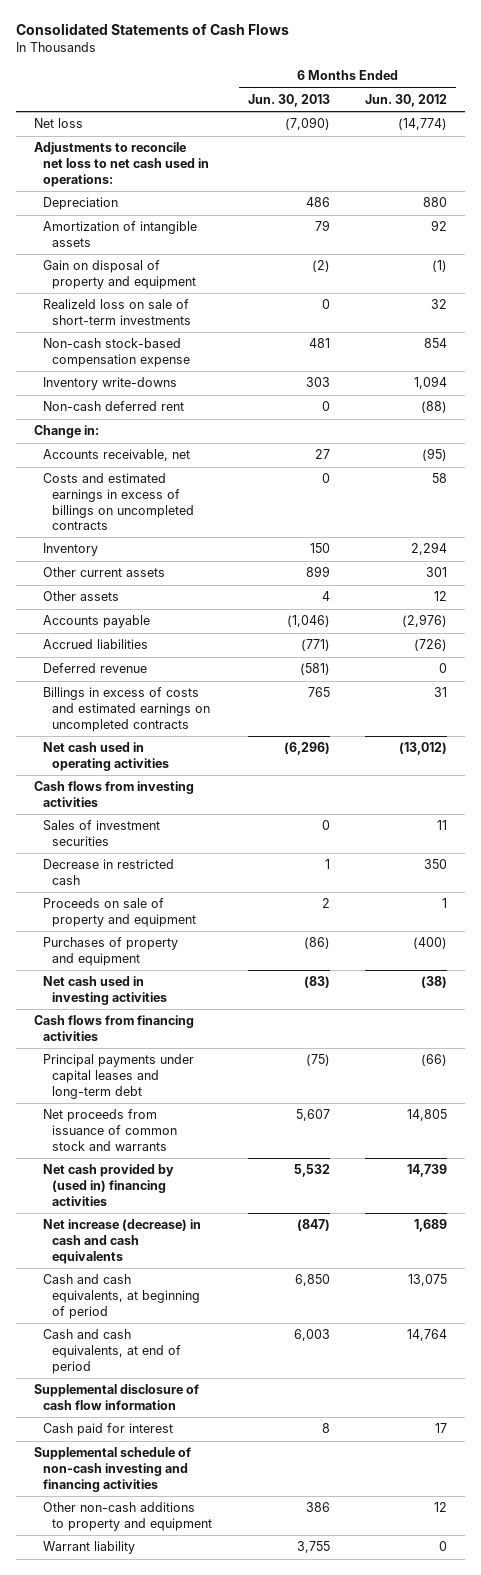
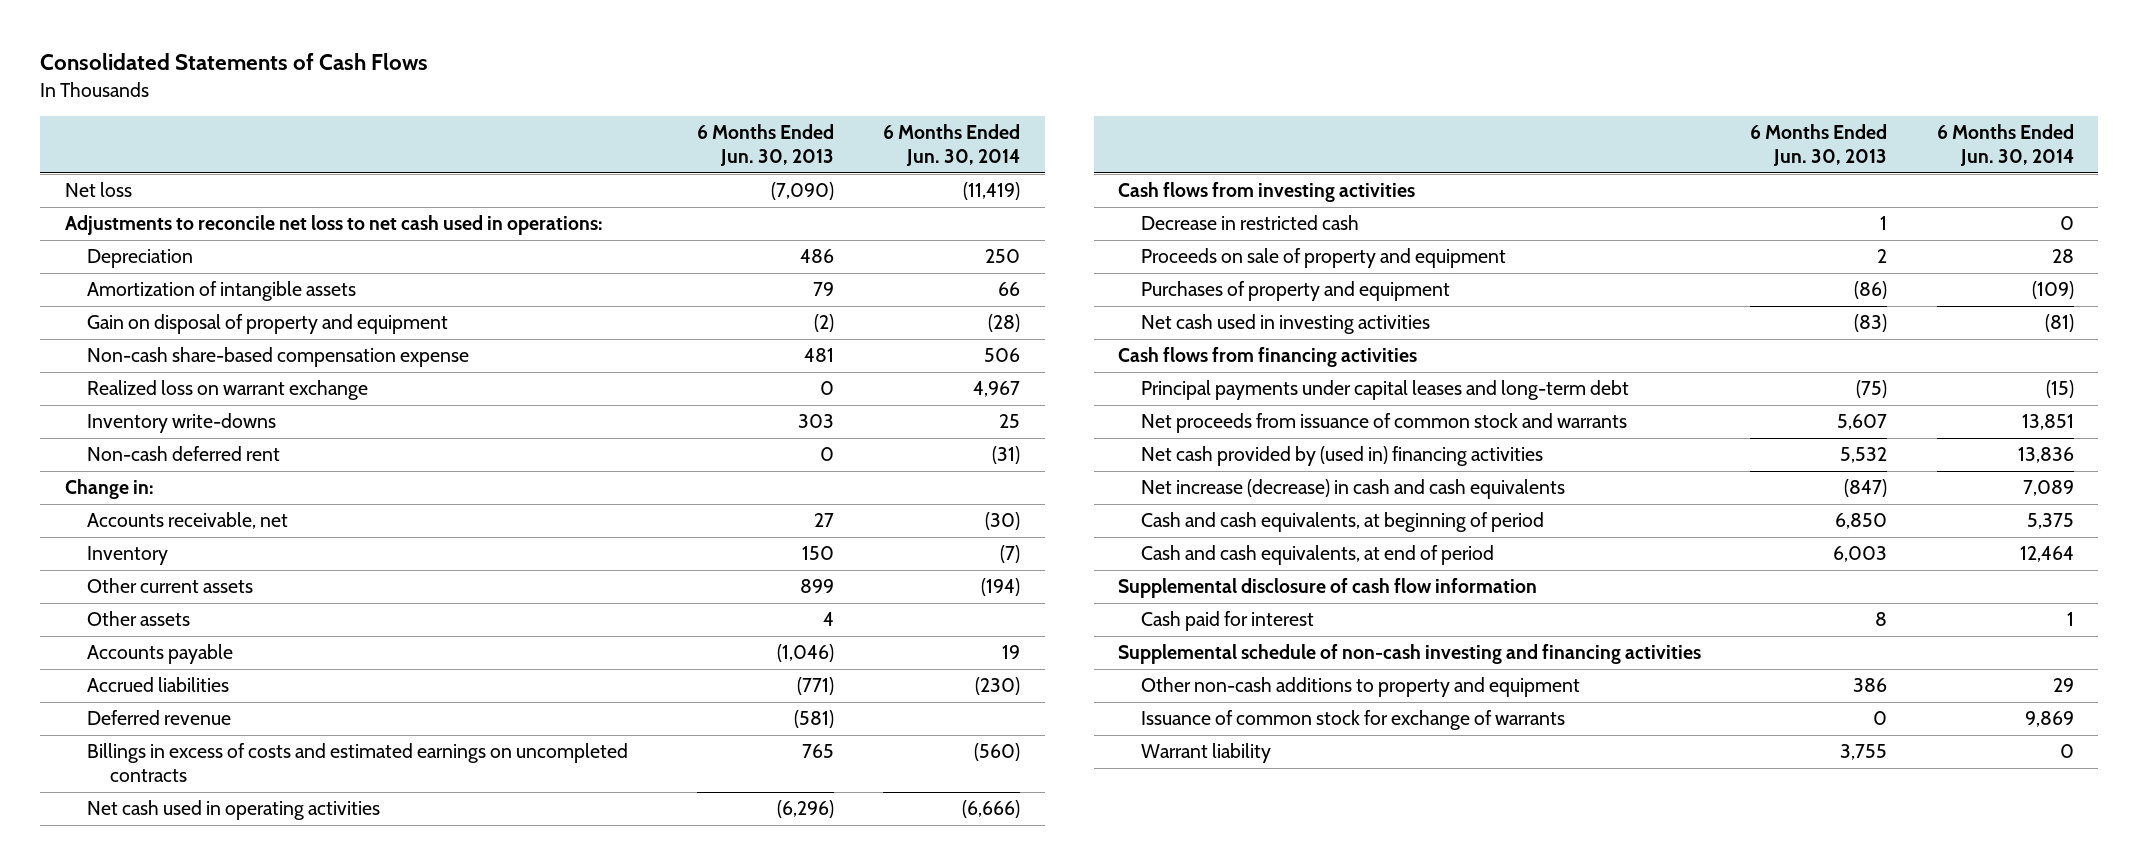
[365,94,448,108] Jun. 30, 2012 -> none
none -> [883,124,1021,167] 6 Months Ended Jun. 30, 2014
[42,299,192,325] Realizeld loss on sale of short-term investments -> none
[42,338,191,367] Non-cash stock-based compensation expense -> [87,347,470,368] Non-cash share-based compensation expense
none -> [87,380,369,401] Realized loss on warrant exchange
[42,473,195,531] Costs and estimated earnings in excess of billings on uncompleted contracts -> none
[42,820,160,846] Sales of investment securities -> none
none -> [1140,710,1565,731] Issuance of common stock for exchange of warrants

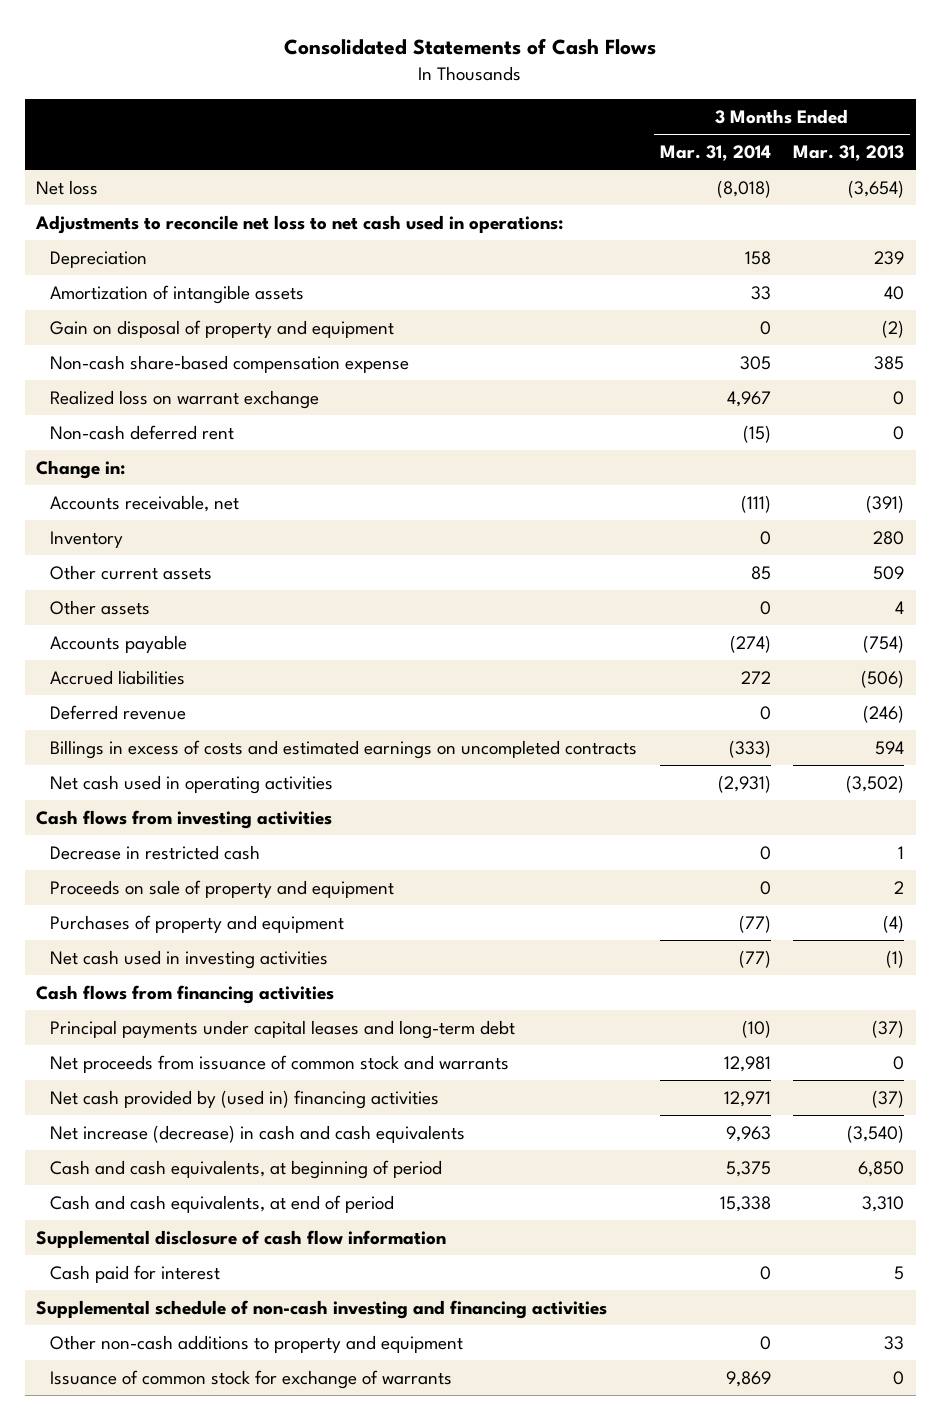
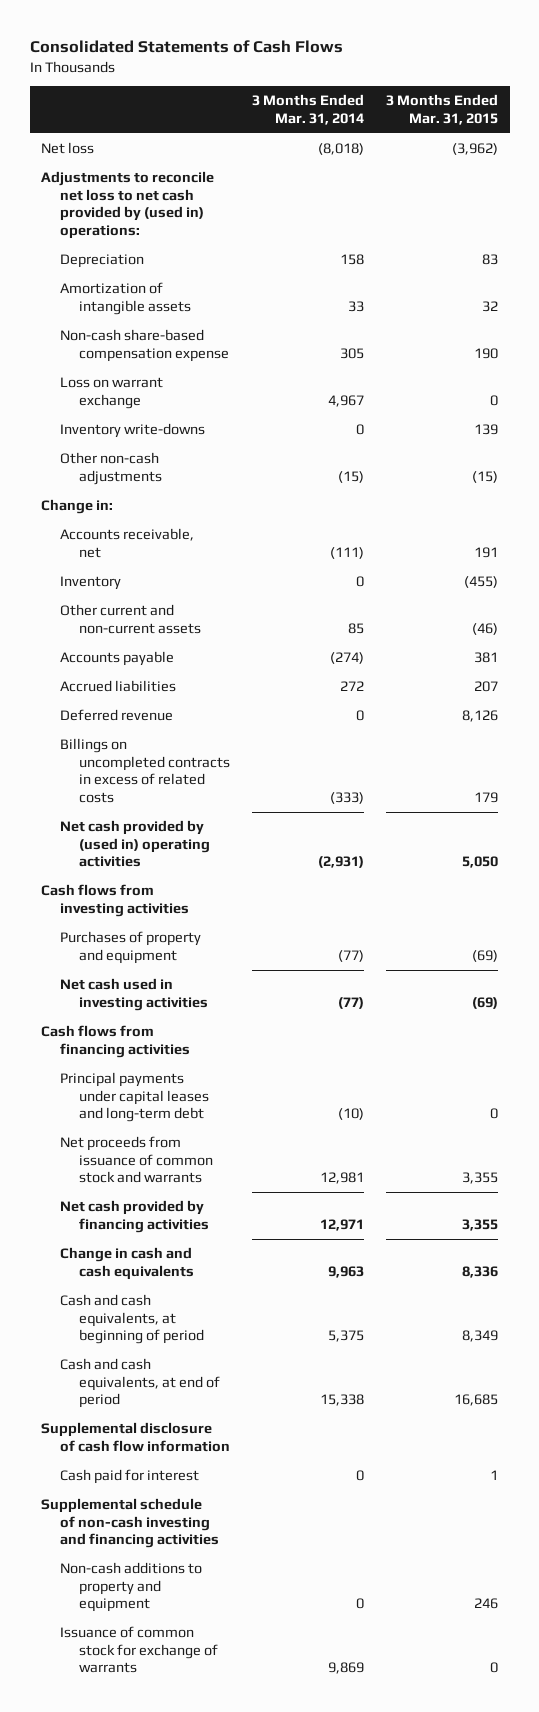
[793,144,905,161] Mar. 31, 2013 -> none
none -> [386,94,499,125] 3 Months Ended Mar. 31, 2015
[35,214,564,234] Adjustments to reconcile net loss to net cash used in operations: -> [41,171,215,239] Adjustments to reconcile net loss to net cash provided by (used in) operations:
[49,319,394,338] Gain on disposal of property and equipment -> none
[49,389,319,409] Realized loss on warrant exchange -> [60,377,164,409] Loss on warrant exchange
none -> [60,423,206,439] Inventory write-downs
[49,424,234,440] Non-cash deferred rent -> [60,452,163,485] Other non-cash adjustments
[49,599,150,615] Other assets -> none
[49,564,212,580] Other current assets -> [60,604,202,634] Other current and non-current assets
[49,739,637,759] Billings in excess of costs and estimated earnings on uncompleted contracts -> [60,738,231,803] Billings on uncompleted contracts in excess of related costs
[49,774,333,794] Net cash used in operating activities -> [60,820,211,868] Net cash provided by (used in) operating activities
[49,844,260,860] Decrease in restricted cash -> none
[49,879,394,898] Proceeds on sale of property and equipment -> none
[49,1089,439,1109] Net cash provided by (used in) financing activities -> [60,1200,210,1233] Net cash provided by financing activities
[49,1124,465,1143] Net increase (decrease) in cash and cash equivalents -> [60,1247,195,1280] Change in cash and cash equivalents
[49,1334,463,1353] Other non-cash additions to property and equipment -> [60,1562,203,1613] Non-cash additions to property and equipment

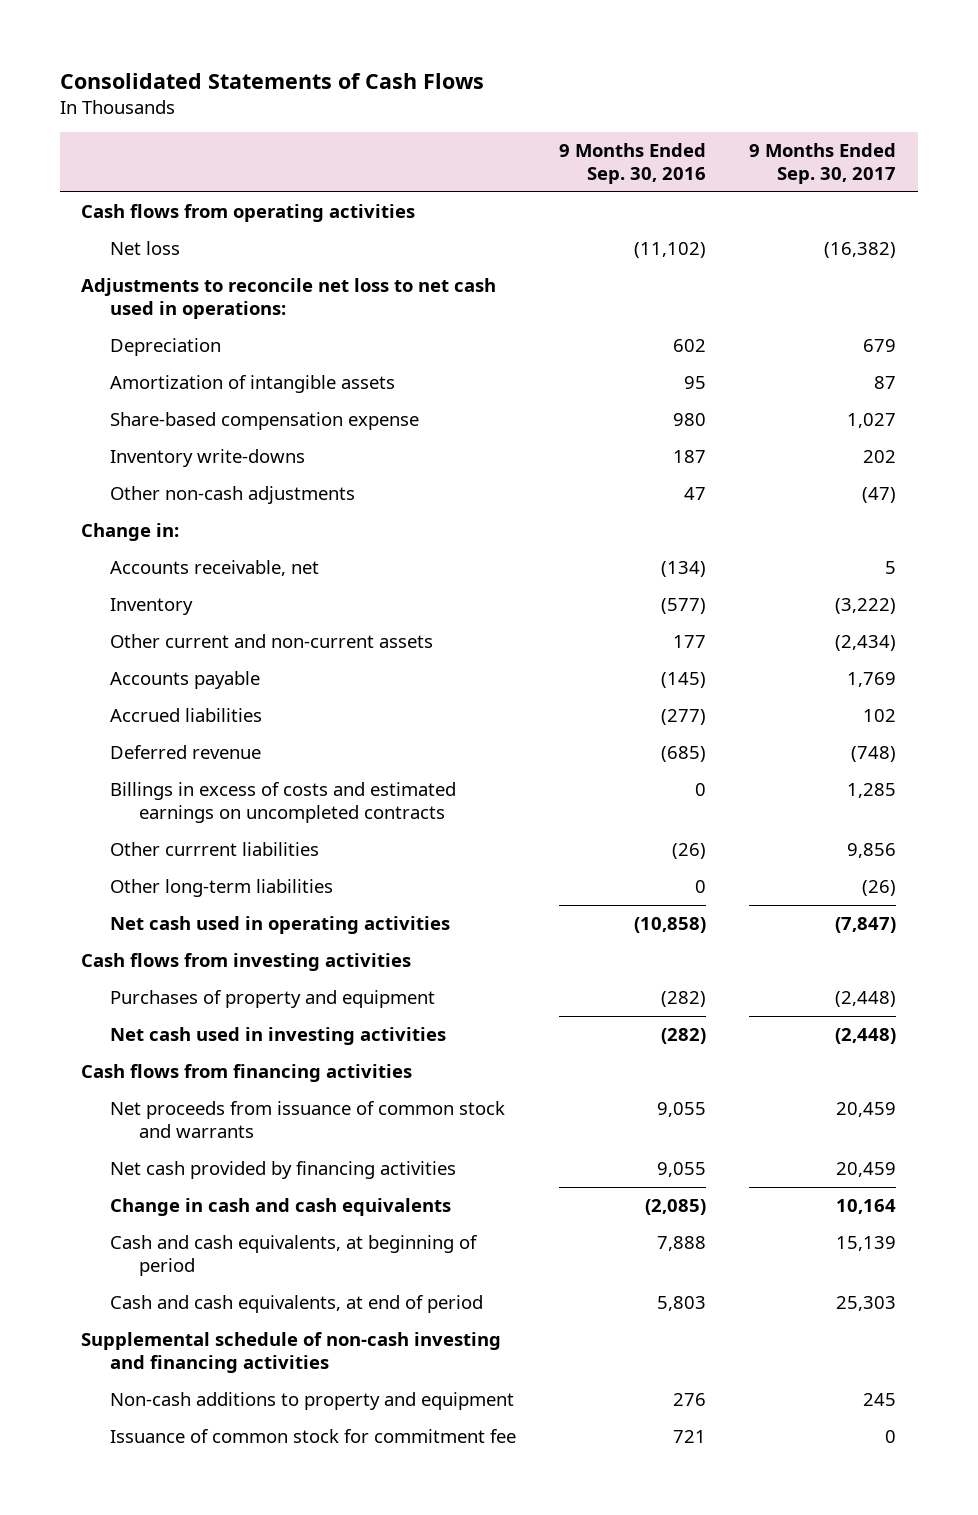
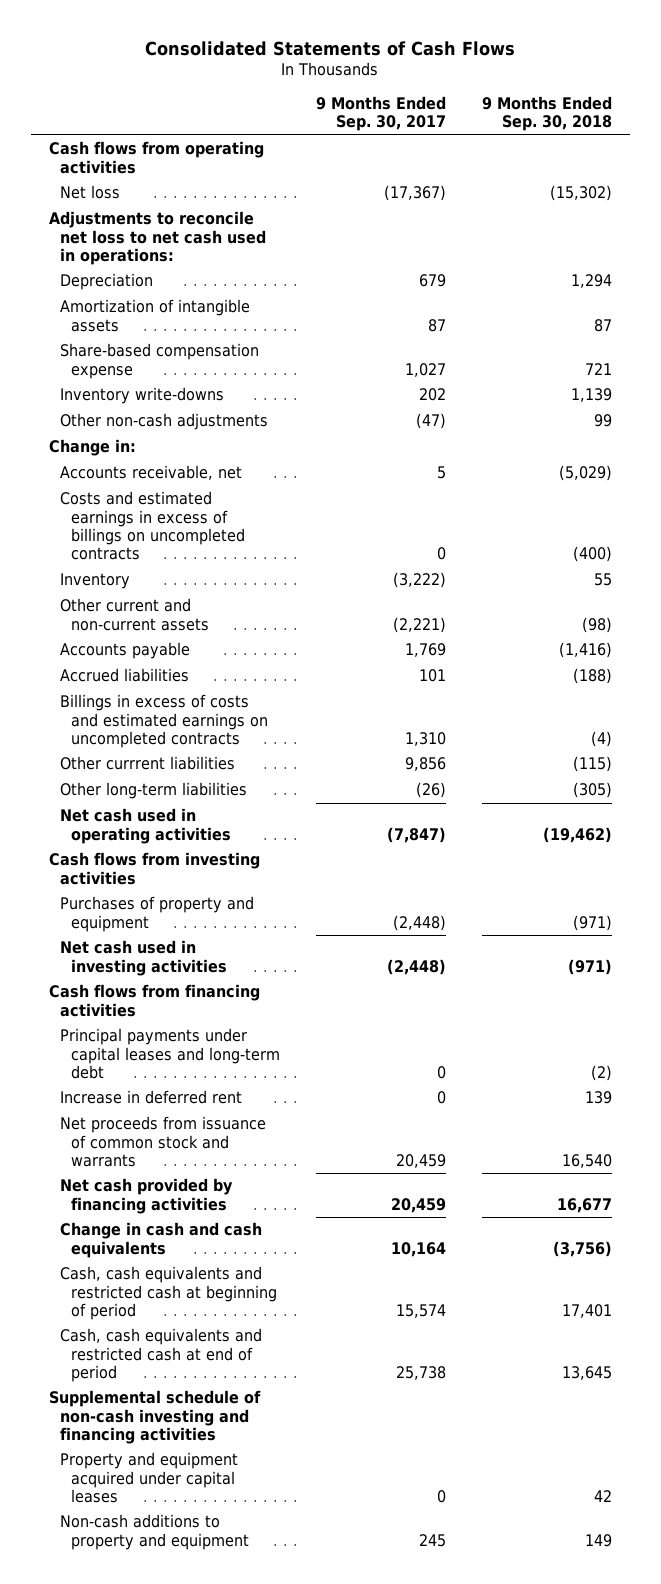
[559,143,707,184] 9 Months Ended Sep. 30, 2016 -> none
none -> [481,96,612,132] 9 Months Ended Sep. 30, 2018
[824,241,897,258] (16,382) -> [383,185,446,202] (17,367)
none -> [59,491,245,561] Costs and estimated earnings in excess of billings on uncompleted contracts
[835,634,897,651] (2,434) -> [392,616,446,633] (2,221)
[110,744,262,759] Deferred revenue -> none
[863,708,897,722] 102 -> [418,669,446,683] 101
[847,782,897,798] 1,285 -> [404,732,446,747] 1,310
none -> [59,1028,280,1080] Principal payments under capital leases and long-term debt
none -> [59,1090,242,1105] Increase in deferred rent
[110,1234,479,1276] Cash and cash equivalents, at beginning of period -> [59,1266,277,1321] Cash, cash equivalents and restricted cash at beginning of period
[836,1235,897,1251] 15,139 -> [395,1304,446,1319] 15,574
[110,1294,484,1313] Cash and cash equivalents, at end of period -> [59,1328,262,1383] Cash, cash equivalents and restricted cash at end of period
[836,1295,897,1311] 25,303 -> [395,1366,446,1381] 25,738
none -> [59,1452,238,1504] Property and equipment acquired under capital leases
[110,1428,517,1443] Issuance of common stock for commitment fee -> none

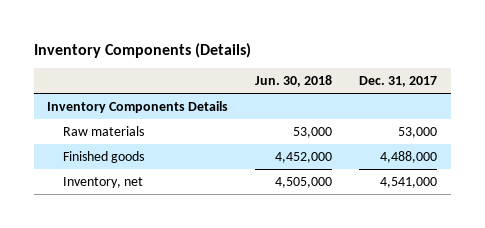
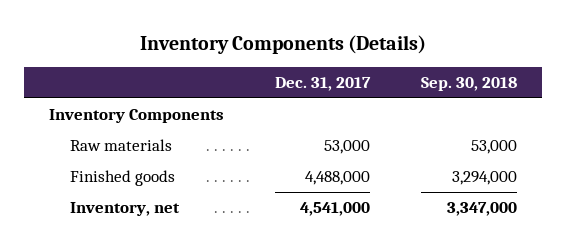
[255,75,333,88] Jun. 30, 2018 -> none
none -> [420,77,517,92] Sep. 30, 2018
[47,100,229,113] Inventory Components Details -> [49,109,225,124] Inventory Components

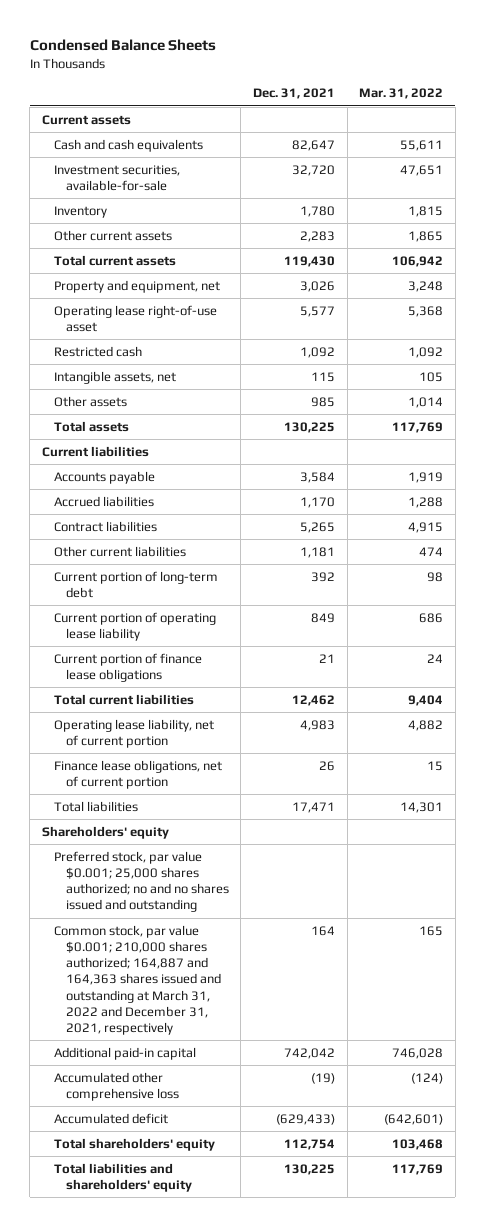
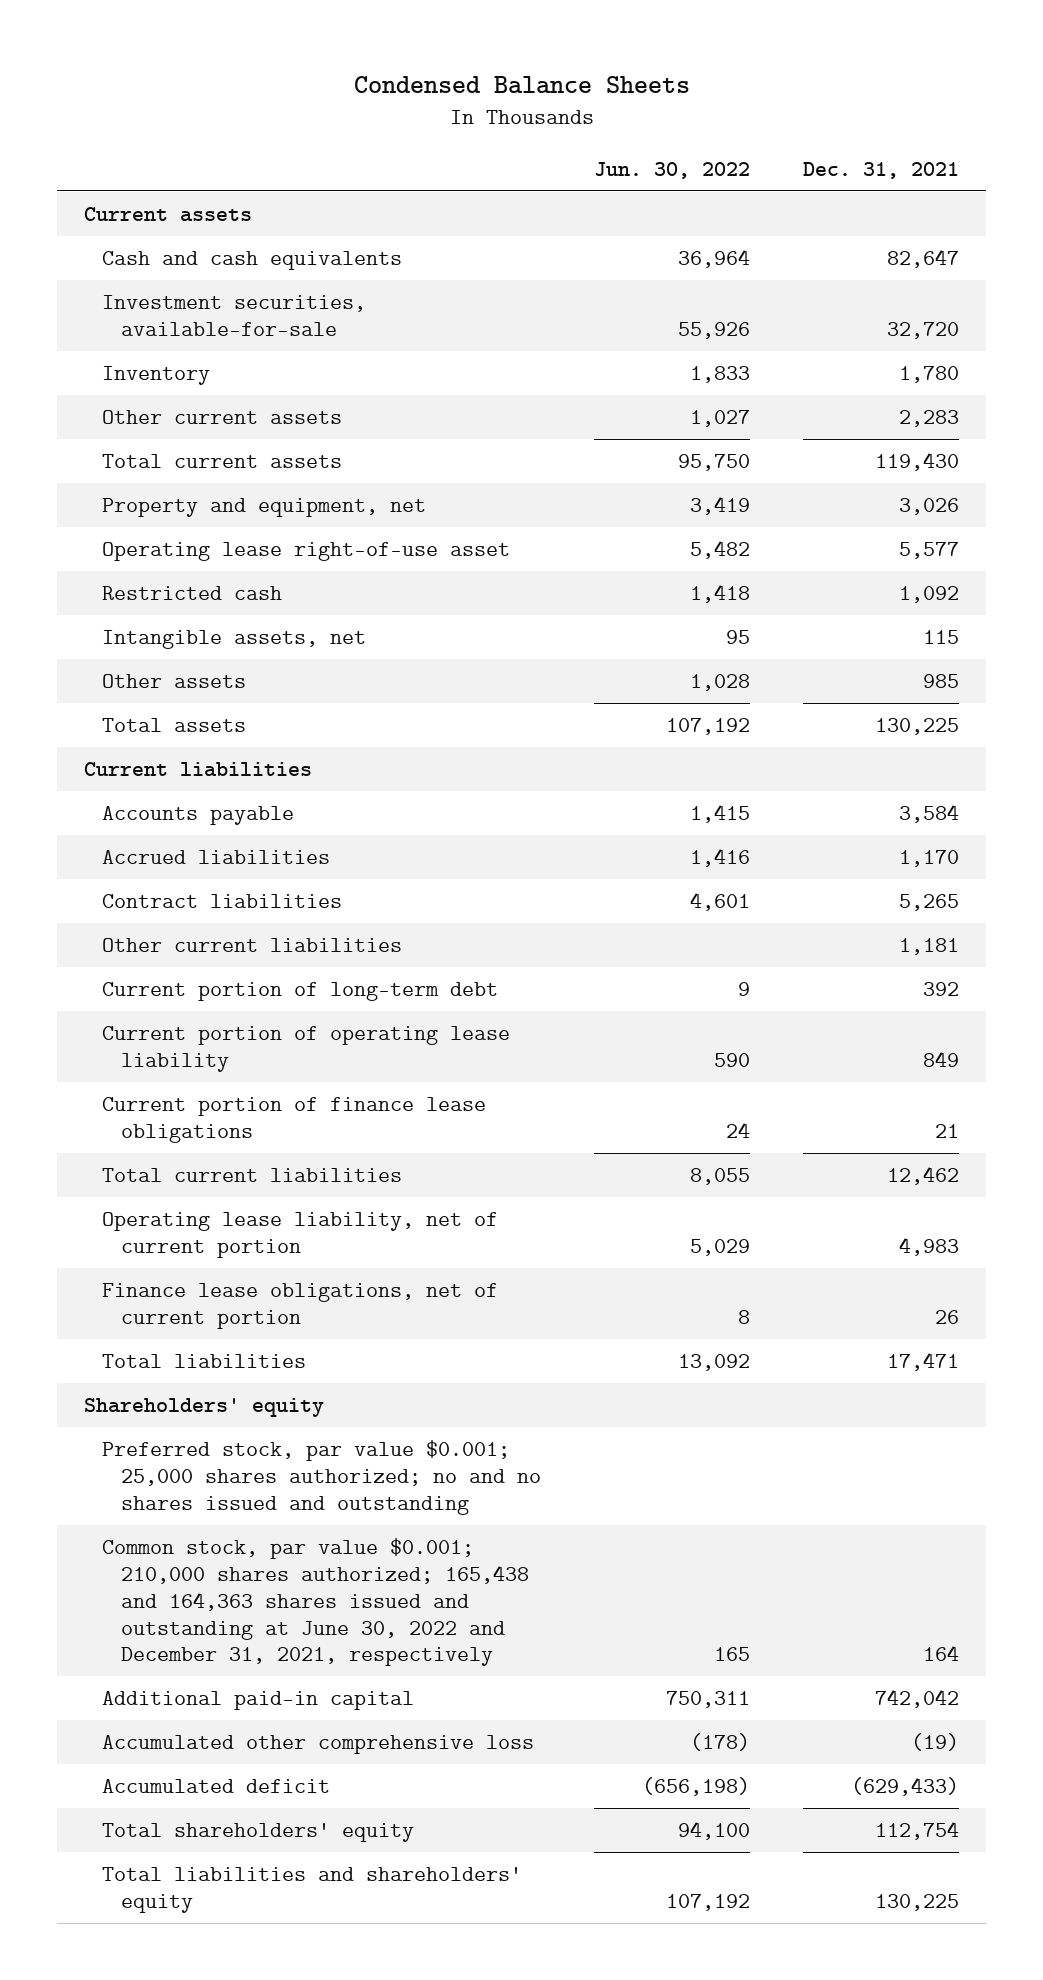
[359,88,444,100] Mar. 31, 2022 -> none
none -> [594,161,751,179] Jun. 30, 2022
[53,924,221,1036] Common stock, par value $0.001; 210,000 shares authorized; 164,887 and 164,363 shares issued and outstanding at March 31, 2022 and December 31, 2021, respectively -> [102,1538,529,1667] Common stock, par value $0.001; 210,000 shares authorized; 165,438 and 164,363 shares issued and outstanding at June 30, 2022 and December 31, 2021, respectively

